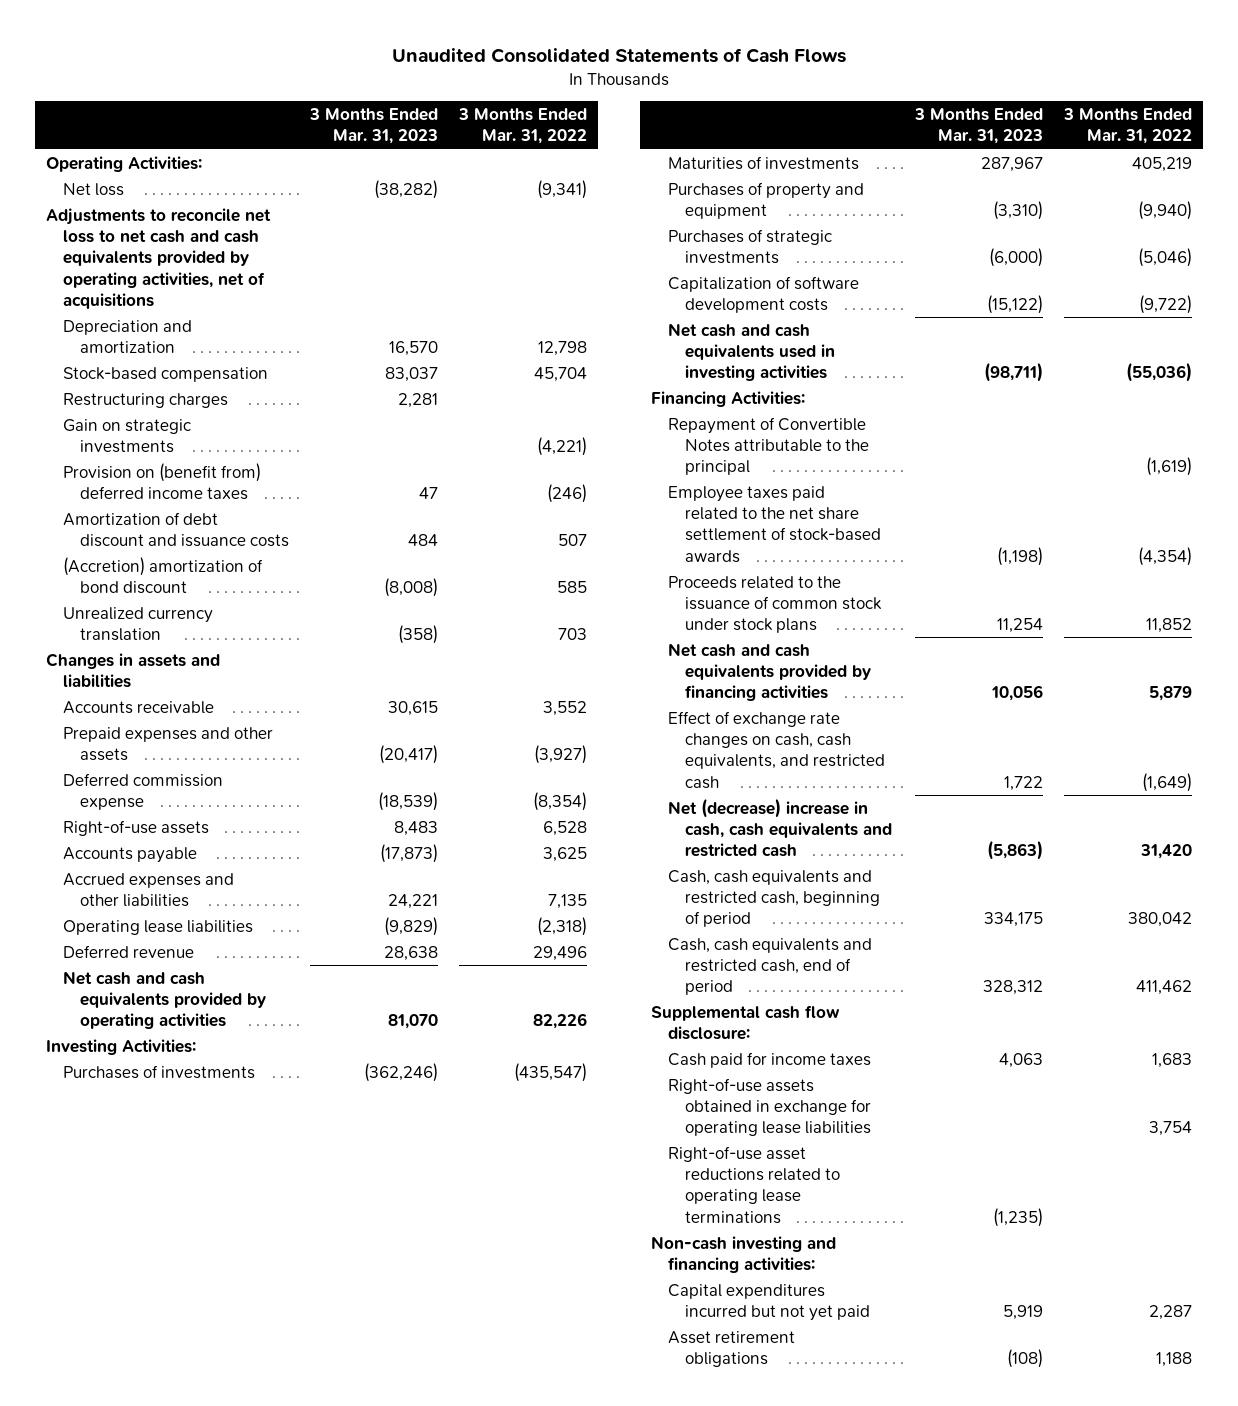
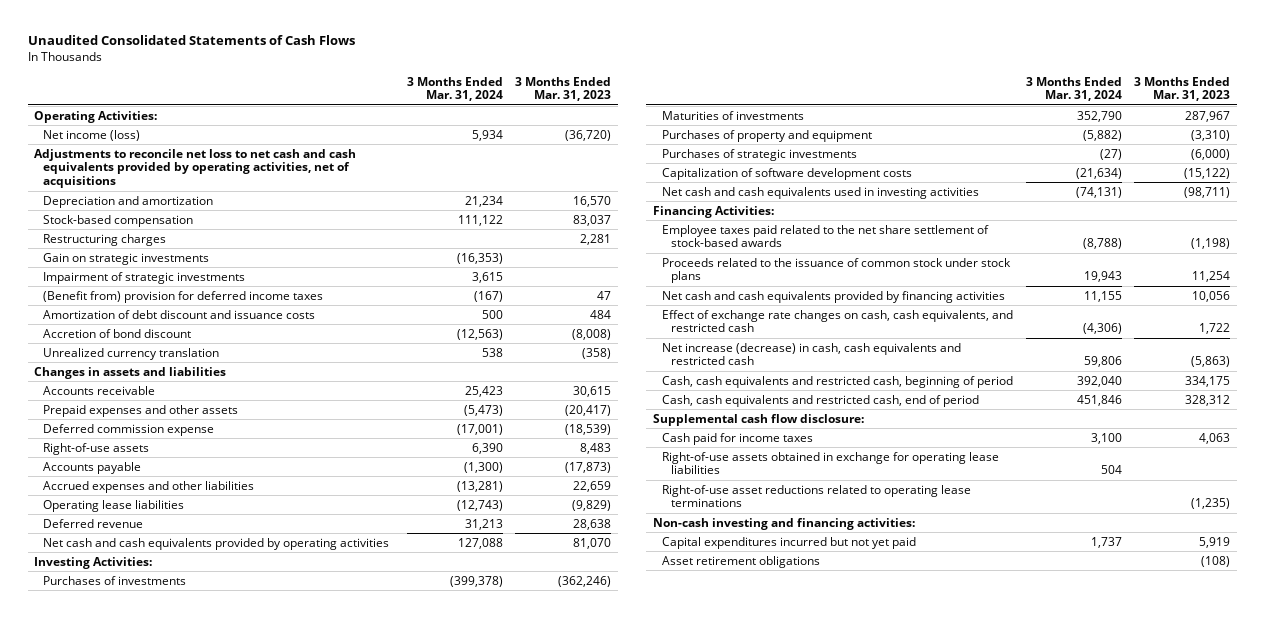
[458,108,588,145] 3 Months Ended Mar. 31, 2022 -> none
none -> [406,76,503,102] 3 Months Ended Mar. 31, 2024
[63,182,125,196] Net loss -> [43,129,141,141] Net income (loss)
[374,179,439,199] (38,282) -> [565,129,612,141] (36,720)
none -> [43,271,246,284] Impairment of strategic investments
[63,462,262,500] Provision on (benefit from) deferred income taxes -> [43,290,324,303] (Benefit from) provision for deferred income taxes
[63,556,264,594] (Accretion) amortization of bond discount -> [43,328,192,338] Accretion of bond discount
[388,893,439,909] 24,221 -> [573,480,612,492] 22,659
[667,416,869,476] Repayment of Convertible Notes attributable to the principal -> none
[667,797,892,858] Net (decrease) increase in cash, cash equivalents and restricted cash -> [662,342,962,366] Net increase (decrease) in cash, cash equivalents and restricted cash

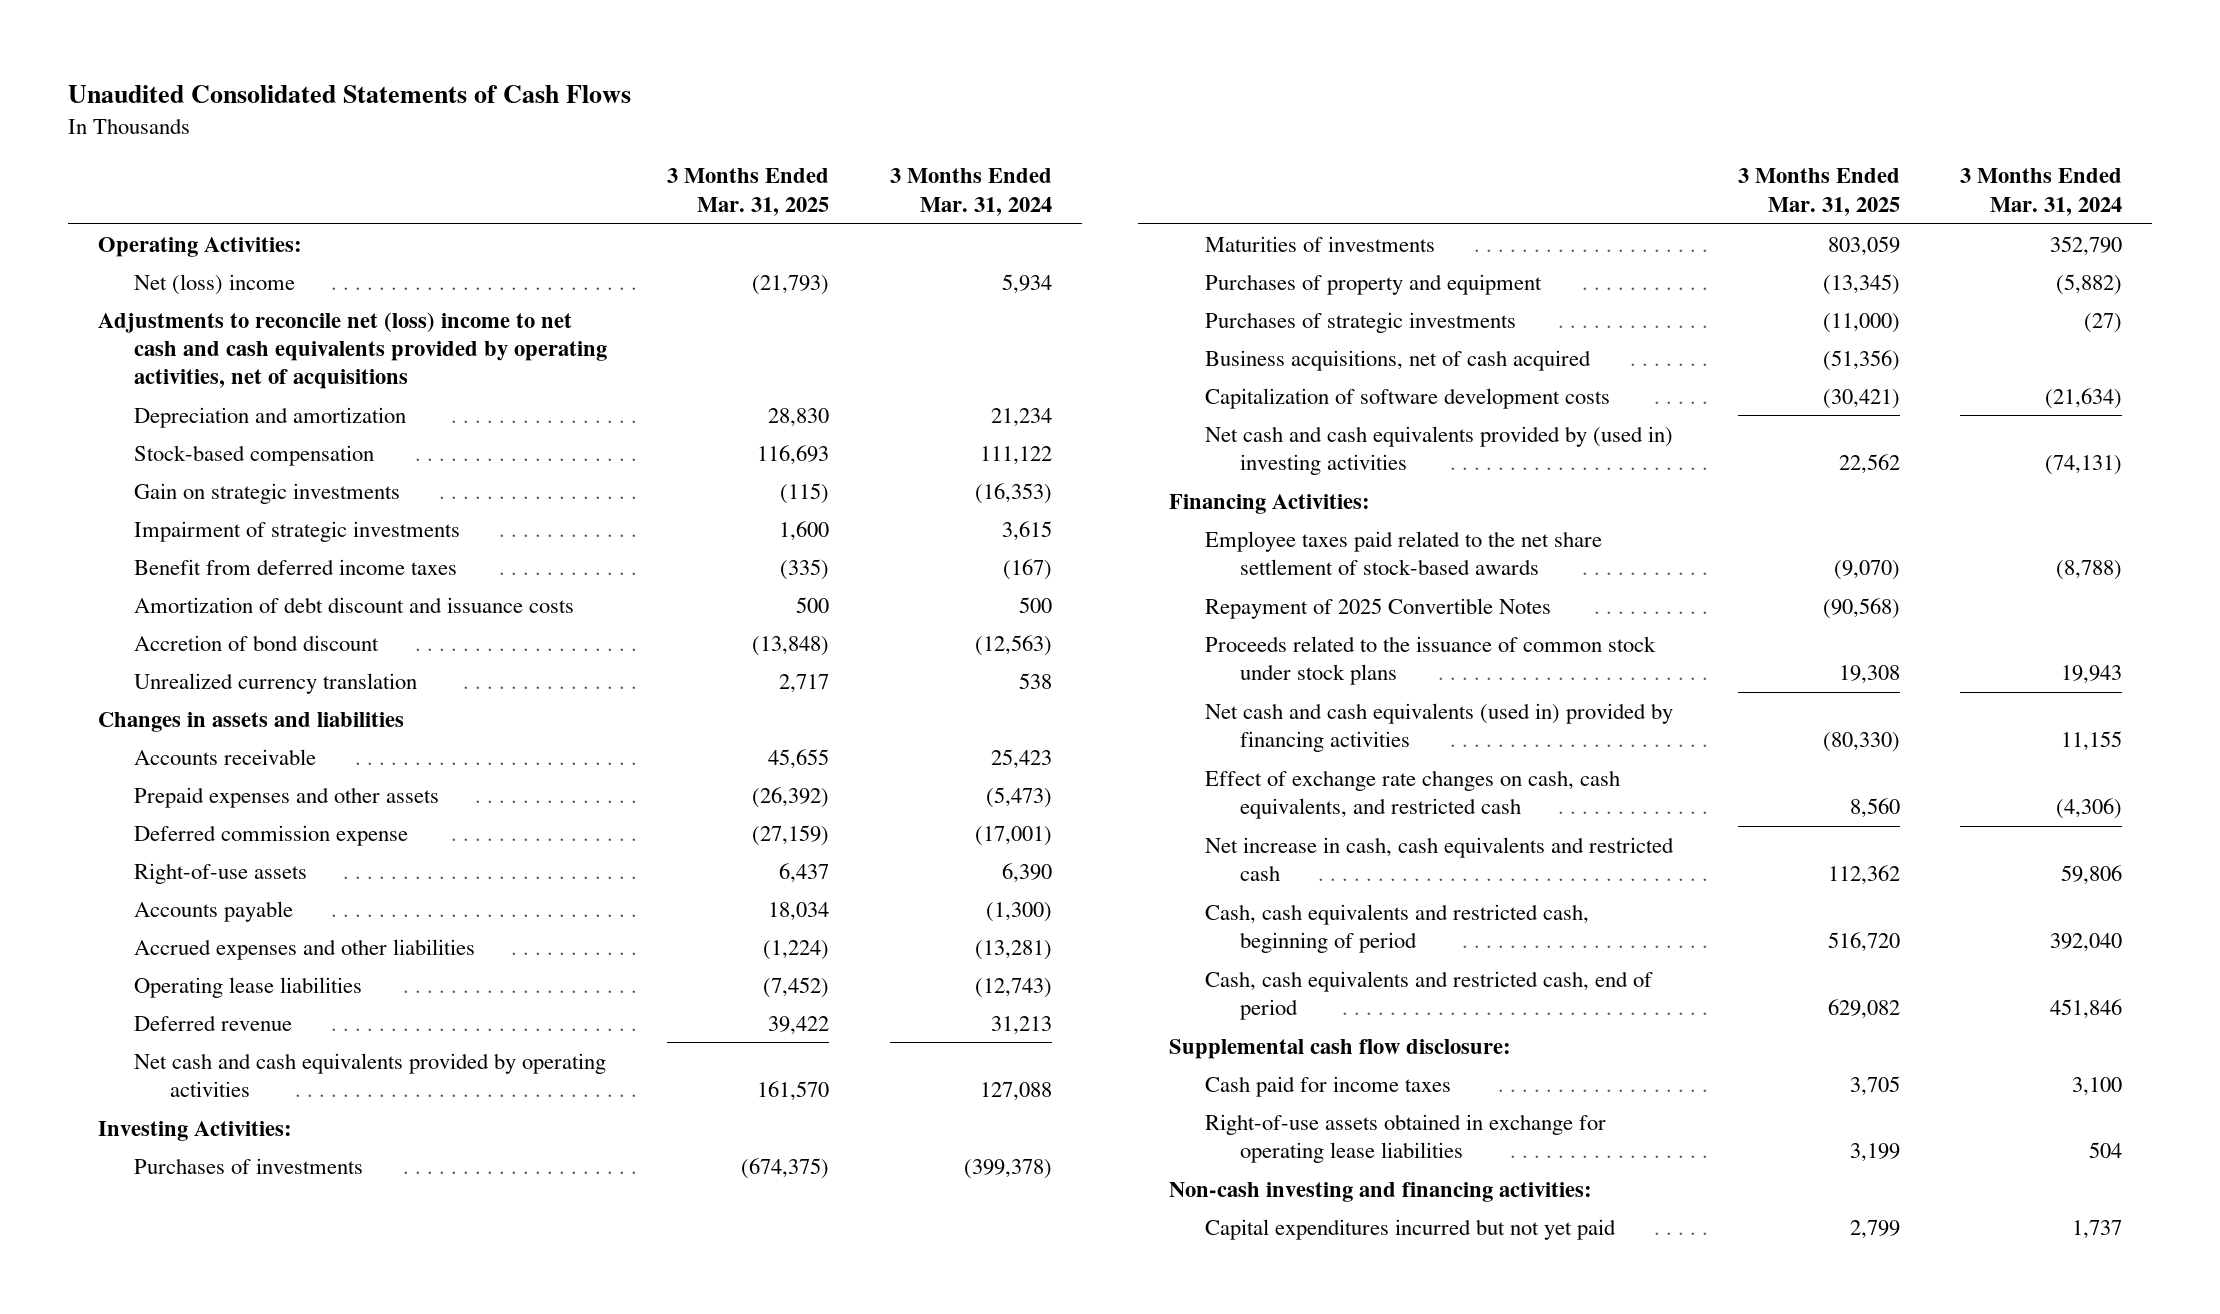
[515,76,612,102] 3 Months Ended Mar. 31, 2023 -> none
none -> [667,168,830,216] 3 Months Ended Mar. 31, 2025
[43,129,141,141] Net income (loss) -> [134,273,296,295] Net (loss) income
[33,148,356,189] Adjustments to reconcile net loss to net cash and cash equivalents provided by operating activities, net of acquisitions -> [98,311,608,390] Adjustments to reconcile net (loss) income to net cash and cash equivalents provided by operating activities, net of acquisitions
[43,233,167,246] Restructuring charges -> none
[43,290,324,303] (Benefit from) provision for deferred income taxes -> [134,558,458,575] Benefit from deferred income taxes
none -> [1204,349,1591,371] Business acquisitions, net of cash acquired
[662,186,980,199] Net cash and cash equivalents used in investing activities -> [1204,425,1673,476] Net cash and cash equivalents provided by (used in) investing activities
none -> [1204,597,1551,619] Repayment of 2025 Convertible Notes
[662,290,1006,303] Net cash and cash equivalents provided by financing activities -> [1204,702,1673,753] Net cash and cash equivalents (used in) provided by financing activities
[662,342,962,366] Net increase (decrease) in cash, cash equivalents and restricted cash -> [1204,836,1674,882] Net increase in cash, cash equivalents and restricted cash
[662,484,972,508] Right-of-use asset reductions related to operating lease terminations -> none
[662,555,821,568] Asset retirement obligations -> none

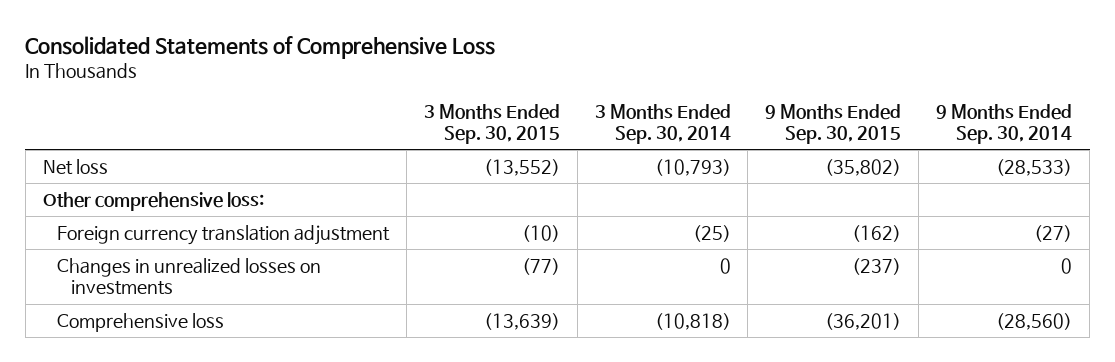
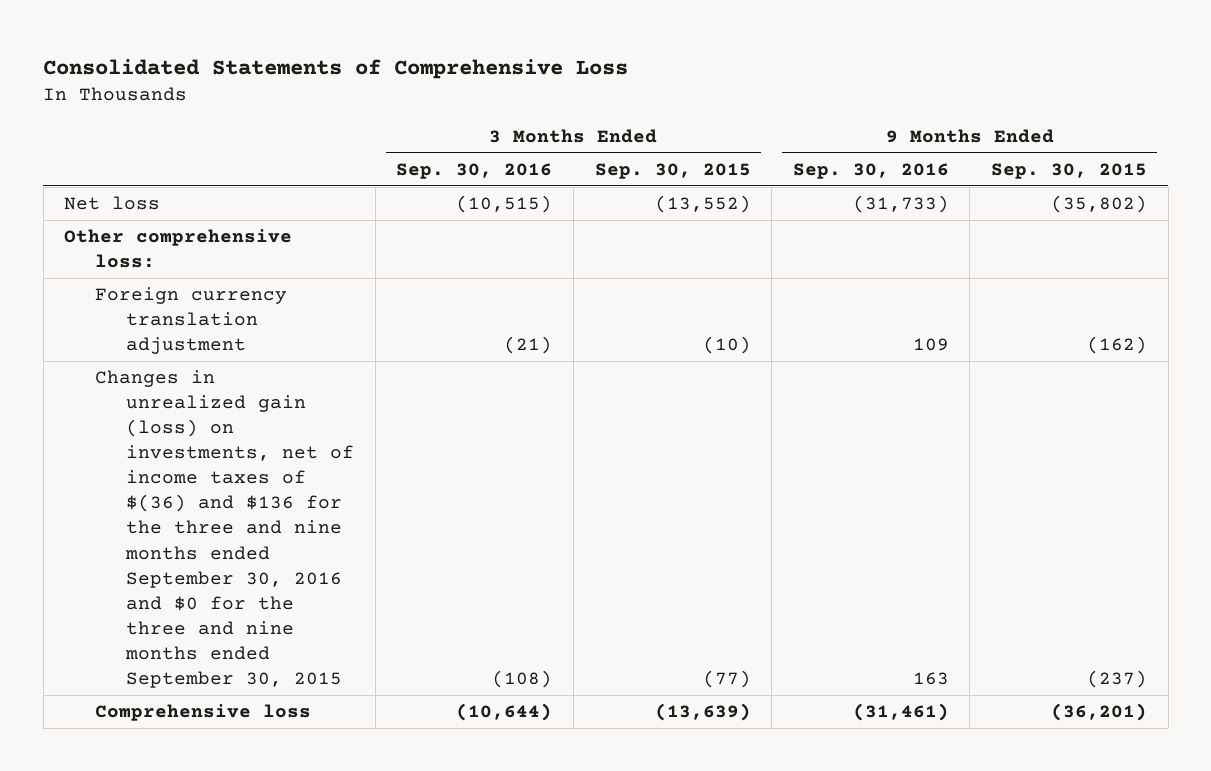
[594,103,731,144] 3 Months Ended Sep. 30, 2014 -> none
[936,103,1073,144] 9 Months Ended Sep. 30, 2014 -> none
none -> [396,162,553,179] Sep. 30, 2016
none -> [792,162,949,179] Sep. 30, 2016
[56,258,321,296] Changes in unrealized losses on investments -> [95,370,355,688] Changes in unrealized gain (loss) on investments, net of income taxes of $(36) and $136 for the three and nine months ended September 30, 2016 and $0 for the three and nine months ended September 30, 2015

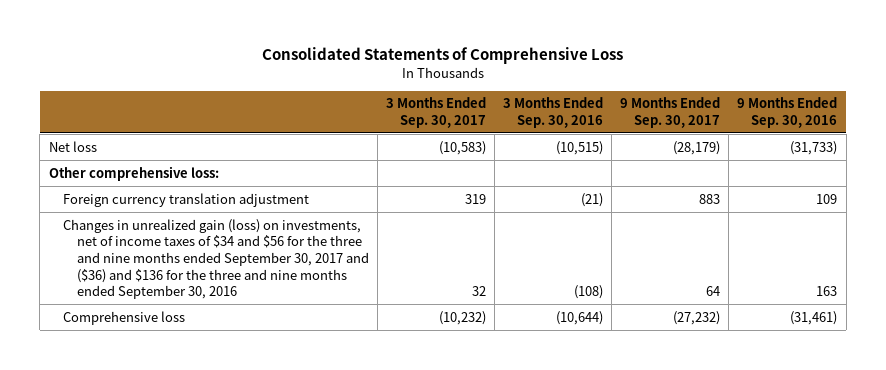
[594,162,751,179] Sep. 30, 2015 -> none
[990,162,1147,179] Sep. 30, 2015 -> none
none -> [385,97,486,128] 3 Months Ended Sep. 30, 2017
none -> [620,97,721,128] 9 Months Ended Sep. 30, 2017
[95,370,355,688] Changes in unrealized gain (loss) on investments, net of income taxes of $(36) and $136 for the three and nine months ended September 30, 2016 and $0 for the three and nine months ended September 30, 2015 -> [62,218,369,300] Changes in unrealized gain (loss) on investments, net of income taxes of $34 and $56 for the three and nine months ended September 30, 2017 and ($36) and $136 for the three and nine months ended September 30, 2016

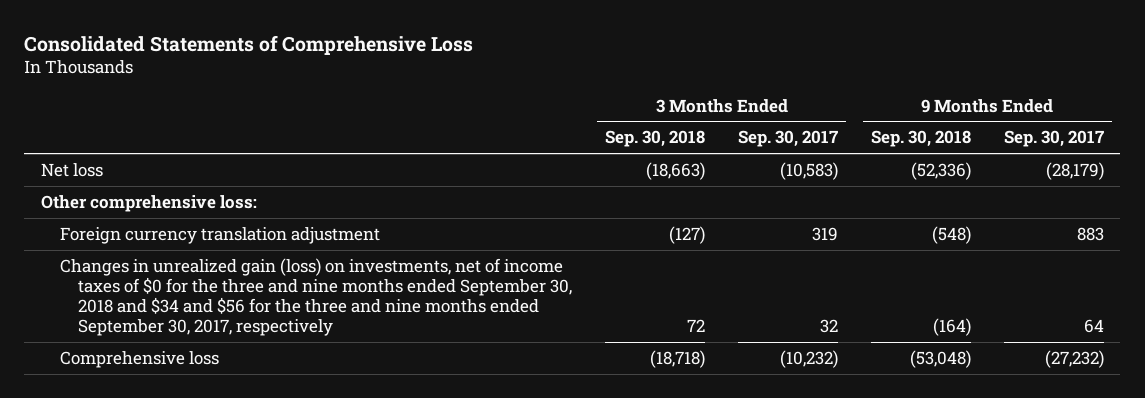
[503,97,604,128] 3 Months Ended Sep. 30, 2016 -> none
[737,97,838,128] 9 Months Ended Sep. 30, 2016 -> none
none -> [605,130,706,148] Sep. 30, 2018
none -> [870,130,971,148] Sep. 30, 2018
[62,218,369,300] Changes in unrealized gain (loss) on investments, net of income taxes of $34 and $56 for the three and nine months ended September 30, 2017 and ($36) and $136 for the three and nine months ended September 30, 2016 -> [59,257,573,336] Changes in unrealized gain (loss) on investments, net of income taxes of $0 for the three and nine months ended September 30, 2018 and $34 and $56 for the three and nine months ended September 30, 2017, respectively

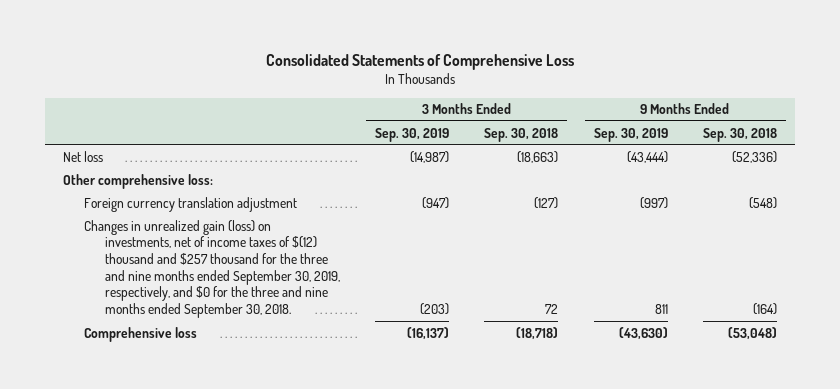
[738,130,839,148] Sep. 30, 2017 -> none
[1003,130,1104,148] Sep. 30, 2017 -> none
none -> [375,127,450,142] Sep. 30, 2019
none -> [593,127,668,142] Sep. 30, 2019
[59,257,573,336] Changes in unrealized gain (loss) on investments, net of income taxes of $0 for the three and nine months ended September 30, 2018 and $34 and $56 for the three and nine months ended September 30, 2017, respectively -> [83,219,340,318] Changes in unrealized gain (loss) on investments, net of income taxes of $(12) thousand and $257 thousand for the three and nine months ended September 30, 2019, respectively, and $0 for the three and nine months ended September 30, 2018.

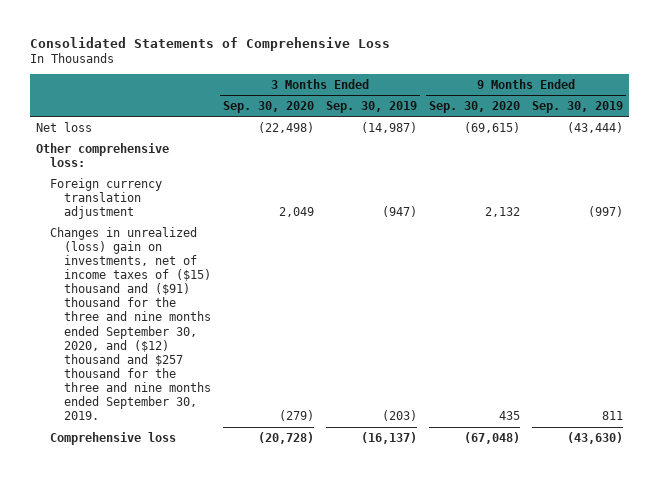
[484,127,559,142] Sep. 30, 2018 -> none
[702,127,777,142] Sep. 30, 2018 -> none
none -> [222,100,314,113] Sep. 30, 2020
none -> [428,100,520,113] Sep. 30, 2020
[83,219,340,318] Changes in unrealized gain (loss) on investments, net of income taxes of $(12) thousand and $257 thousand for the three and nine months ended September 30, 2019, respectively, and $0 for the three and nine months ended September 30, 2018. -> [49,226,211,421] Changes in unrealized (loss) gain on investments, net of income taxes of ($15) thousand and ($91) thousand for the three and nine months ended September 30, 2020, and ($12) thousand and $257 thousand for the three and nine months ended September 30, 2019.

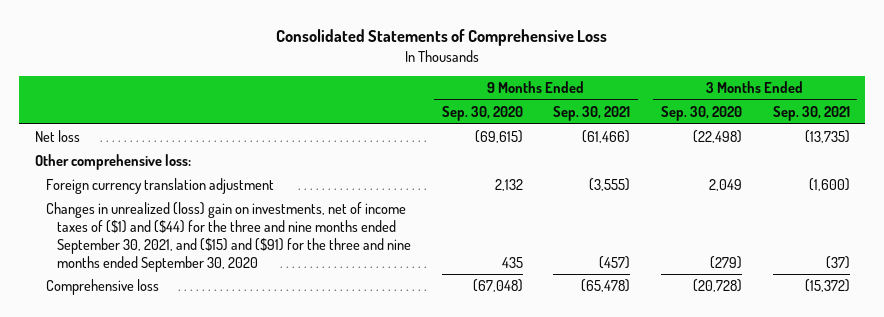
[325,100,417,113] Sep. 30, 2019 -> none
[531,100,623,113] Sep. 30, 2019 -> none
none -> [553,106,631,122] Sep. 30, 2021
none -> [772,106,850,122] Sep. 30, 2021
[49,226,211,421] Changes in unrealized (loss) gain on investments, net of income taxes of ($15) thousand and ($91) thousand for the three and nine months ended September 30, 2020, and ($12) thousand and $257 thousand for the three and nine months ended September 30, 2019. -> [45,202,412,272] Changes in unrealized (loss) gain on investments, net of income taxes of ($1) and ($44) for the three and nine months ended September 30, 2021, and ($15) and ($91) for the three and nine months ended September 30, 2020

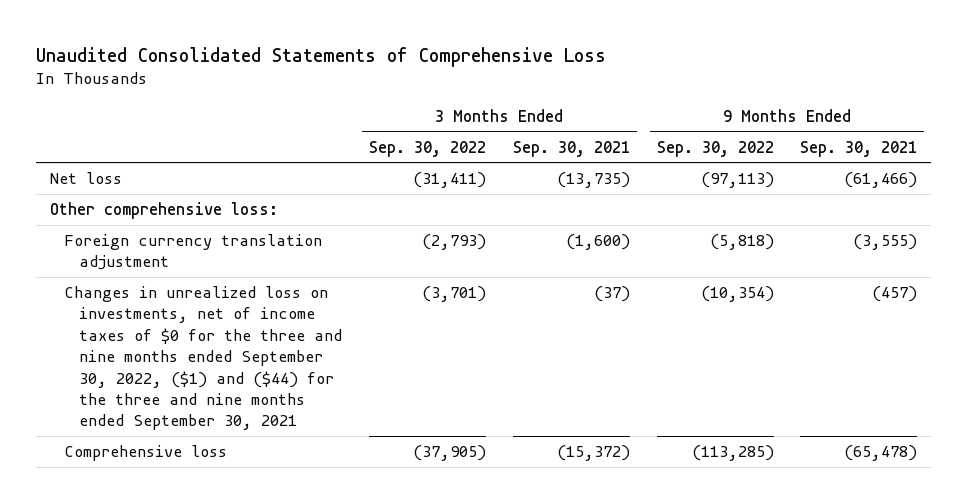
[276,28,608,46] Consolidated Statements of Comprehensive Loss -> [36,46,607,67] Unaudited Consolidated Statements of Comprehensive Loss
[441,106,523,122] Sep. 30, 2020 -> none
[661,106,743,122] Sep. 30, 2020 -> none
none -> [369,140,487,157] Sep. 30, 2022
none -> [656,140,774,157] Sep. 30, 2022
[45,202,412,272] Changes in unrealized (loss) gain on investments, net of income taxes of ($1) and ($44) for the three and nine months ended September 30, 2021, and ($15) and ($91) for the three and nine months ended September 30, 2020 -> [64,286,343,431] Changes in unrealized loss on investments, net of income taxes of $0 for the three and nine months ended September 30, 2022, ($1) and ($44) for the three and nine months ended September 30, 2021

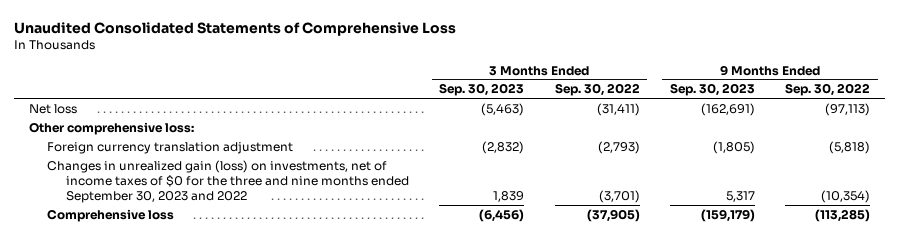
[512,140,630,157] Sep. 30, 2021 -> none
[800,140,918,157] Sep. 30, 2021 -> none
none -> [439,83,525,97] Sep. 30, 2023
none -> [669,83,755,97] Sep. 30, 2023
[64,286,343,431] Changes in unrealized loss on investments, net of income taxes of $0 for the three and nine months ended September 30, 2022, ($1) and ($44) for the three and nine months ended September 30, 2021 -> [47,159,409,203] Changes in unrealized gain (loss) on investments, net of income taxes of $0 for the three and nine months ended September 30, 2023 and 2022

